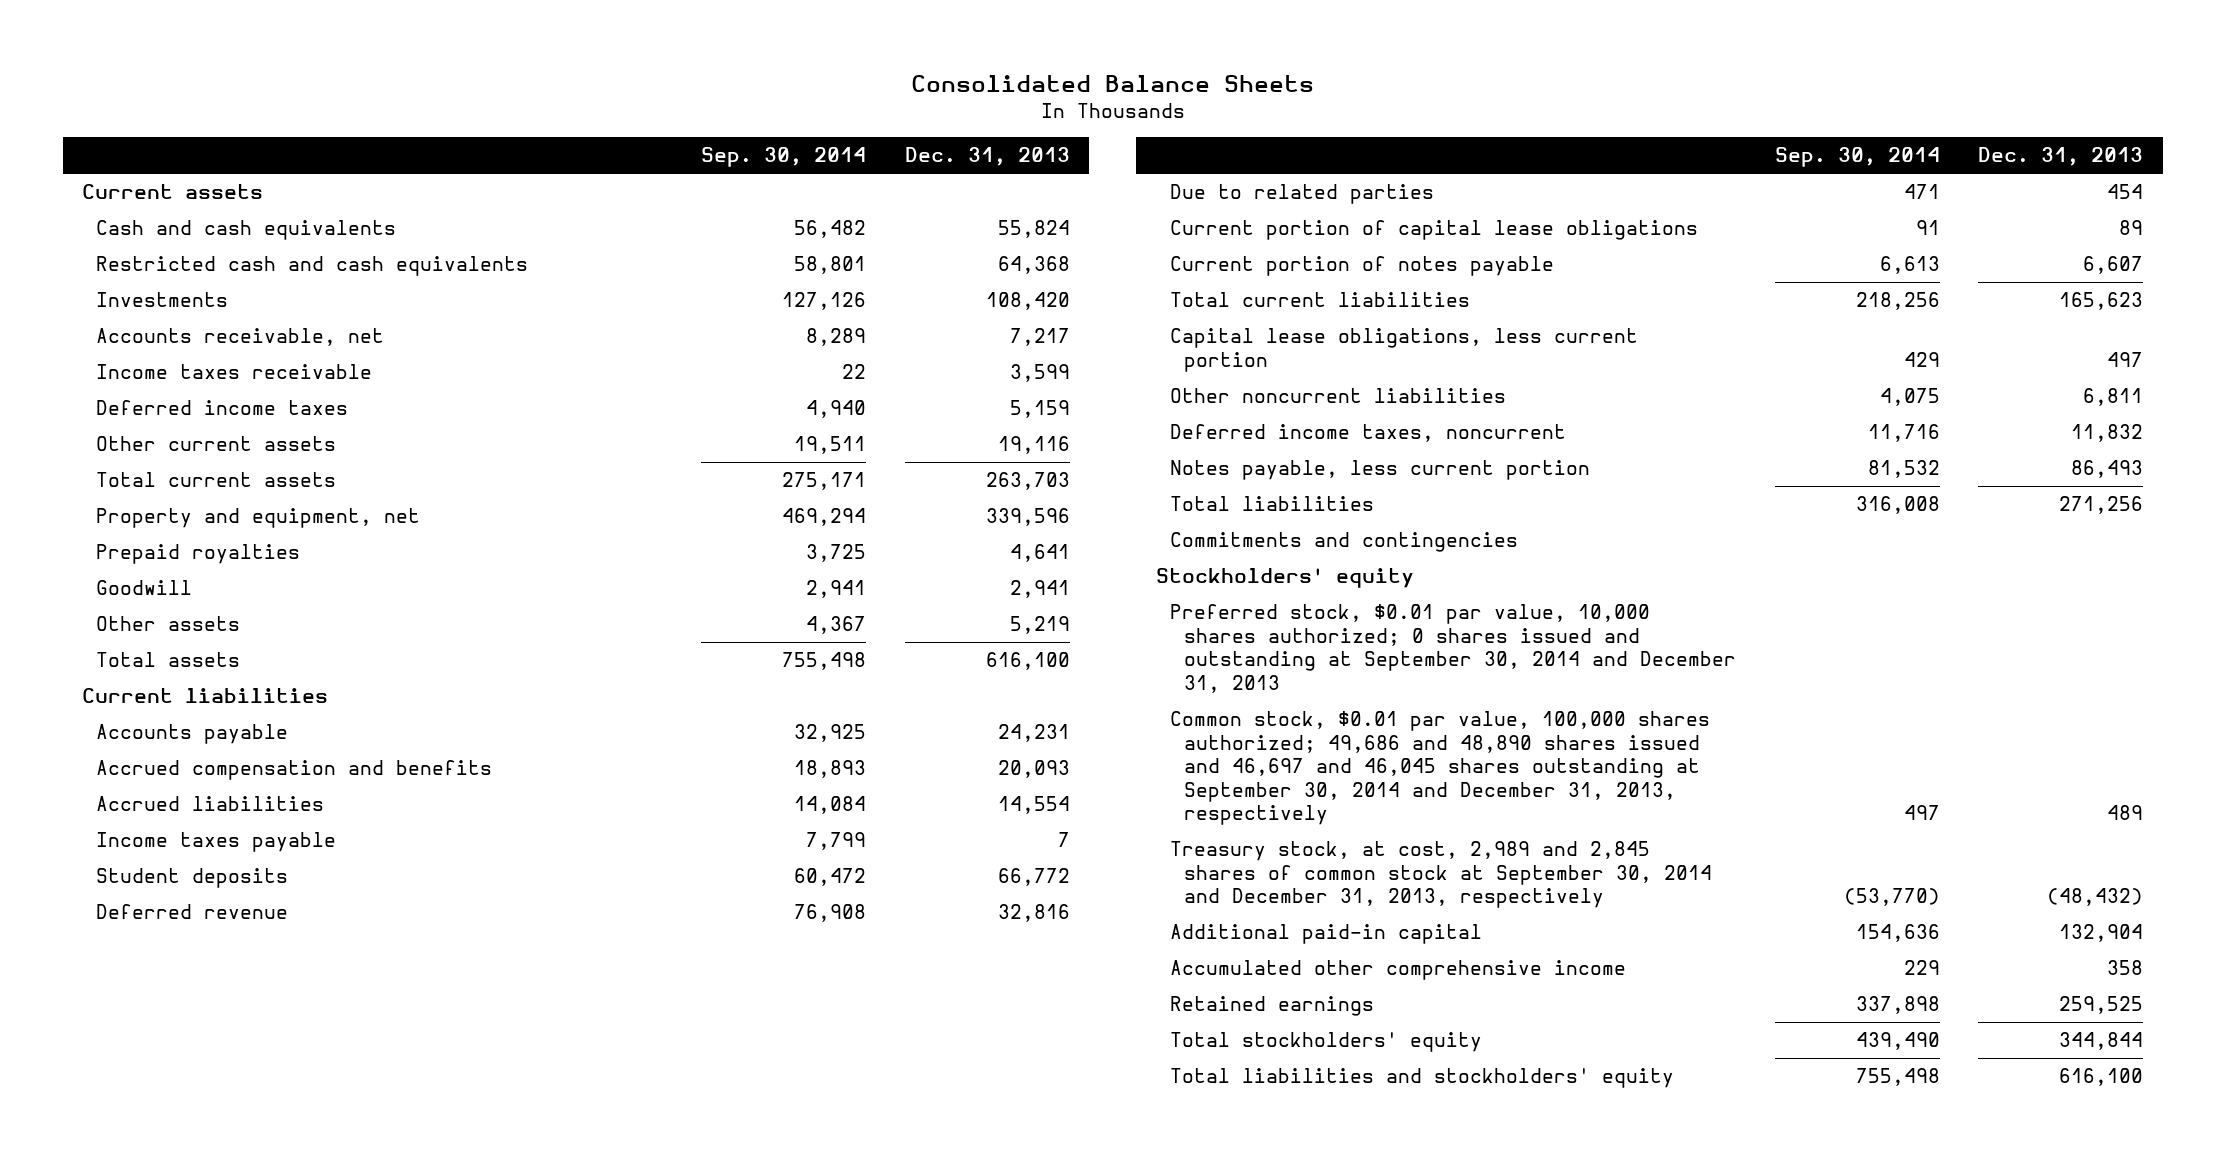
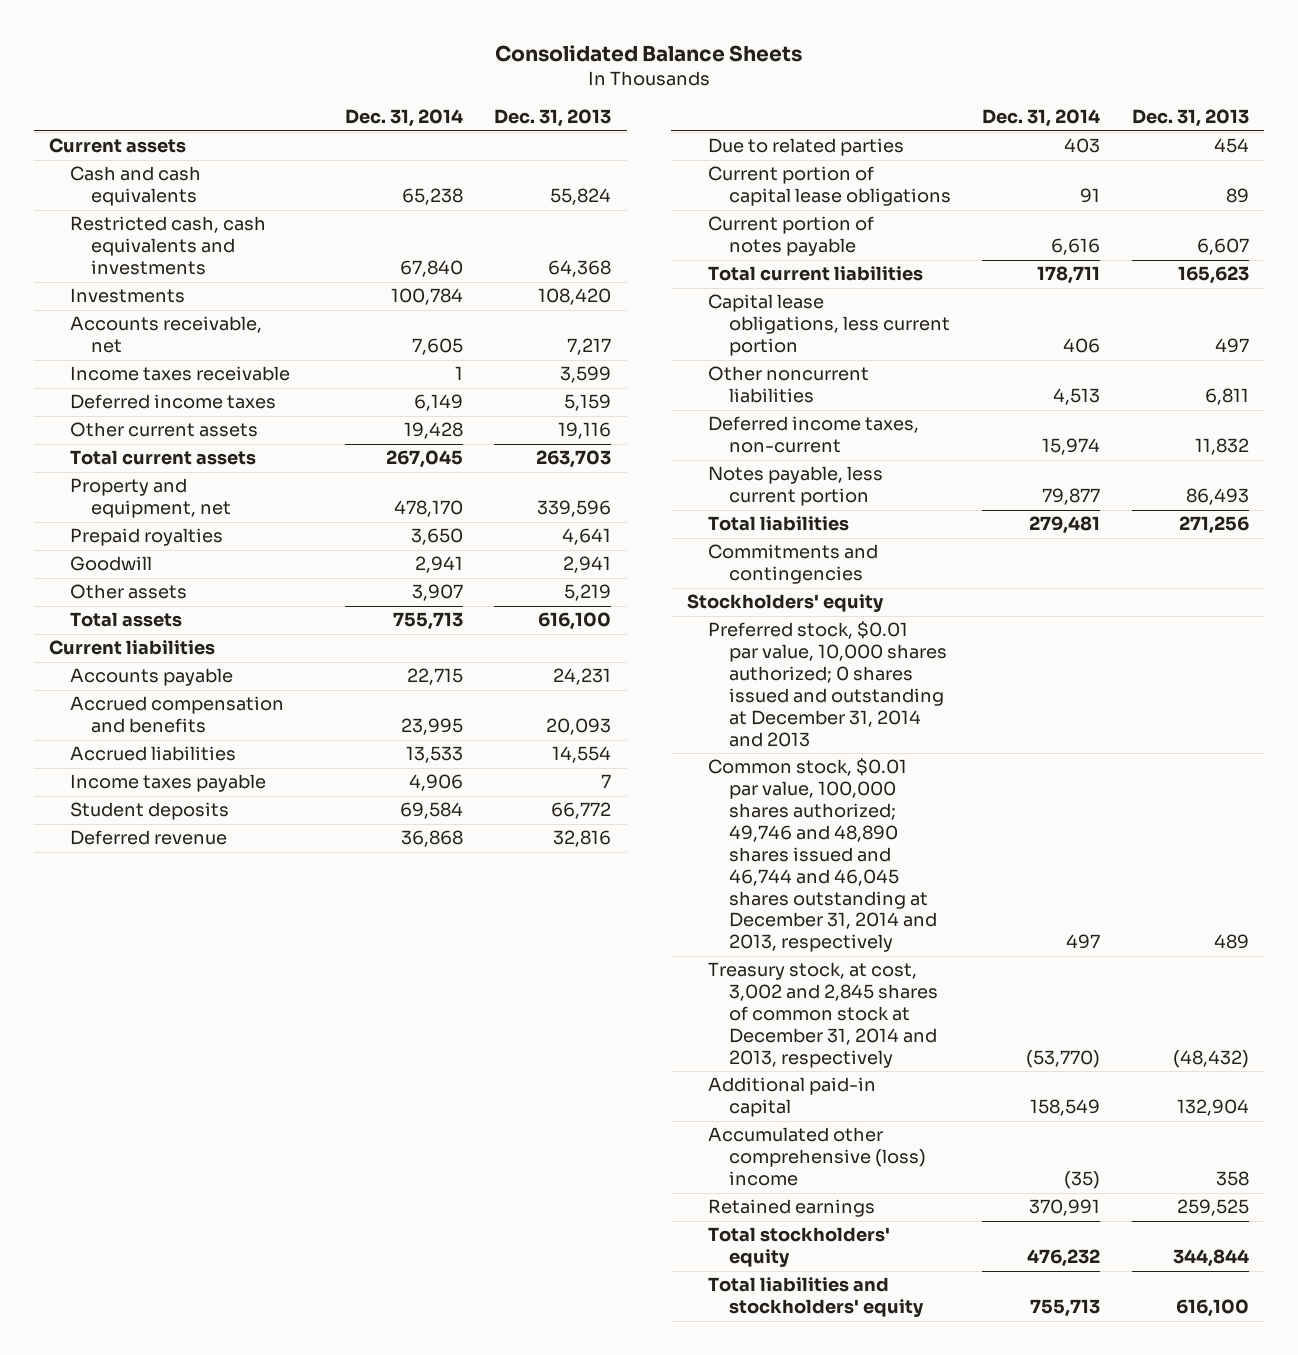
[700,147,866,168] Sep. 30, 2014 -> none
none -> [344,109,463,128] Dec. 31, 2014
[96,256,529,277] Restricted cash and cash equivalents -> [70,216,267,276] Restricted cash, cash equivalents and investments
[1169,424,1566,443] Deferred income taxes, noncurrent -> [708,416,920,454] Deferred income taxes, non-current
[1169,604,1737,693] Preferred stock, $0.01 par value, 10,000 shares authorized; 0 shares issued and outstanding at September 30, 2014 and December 31, 2013 -> [708,621,948,747] Preferred stock, $0.01 par value, 10,000 shares authorized; 0 shares issued and outstanding at December 31, 2014 and 2013
[1169,711,1710,826] Common stock, $0.01 par value, 100,000 shares authorized; 49,686 and 48,890 shares issued and 46,697 and 46,045 shares outstanding at September 30, 2014 and December 31, 2013, respectively -> [708,758,938,953] Common stock, $0.01 par value, 100,000 shares authorized; 49,746 and 48,890 shares issued and 46,744 and 46,045 shares outstanding at December 31, 2014 and 2013, respectively
[1169,841,1713,909] Treasury stock, at cost, 2,989 and 2,845 shares of common stock at September 30, 2014 and December 31, 2013, respectively -> [708,962,939,1068] Treasury stock, at cost, 3,002 and 2,845 shares of common stock at December 31, 2014 and 2013, respectively
[1169,960,1626,981] Accumulated other comprehensive income -> [708,1127,927,1187] Accumulated other comprehensive (loss) income

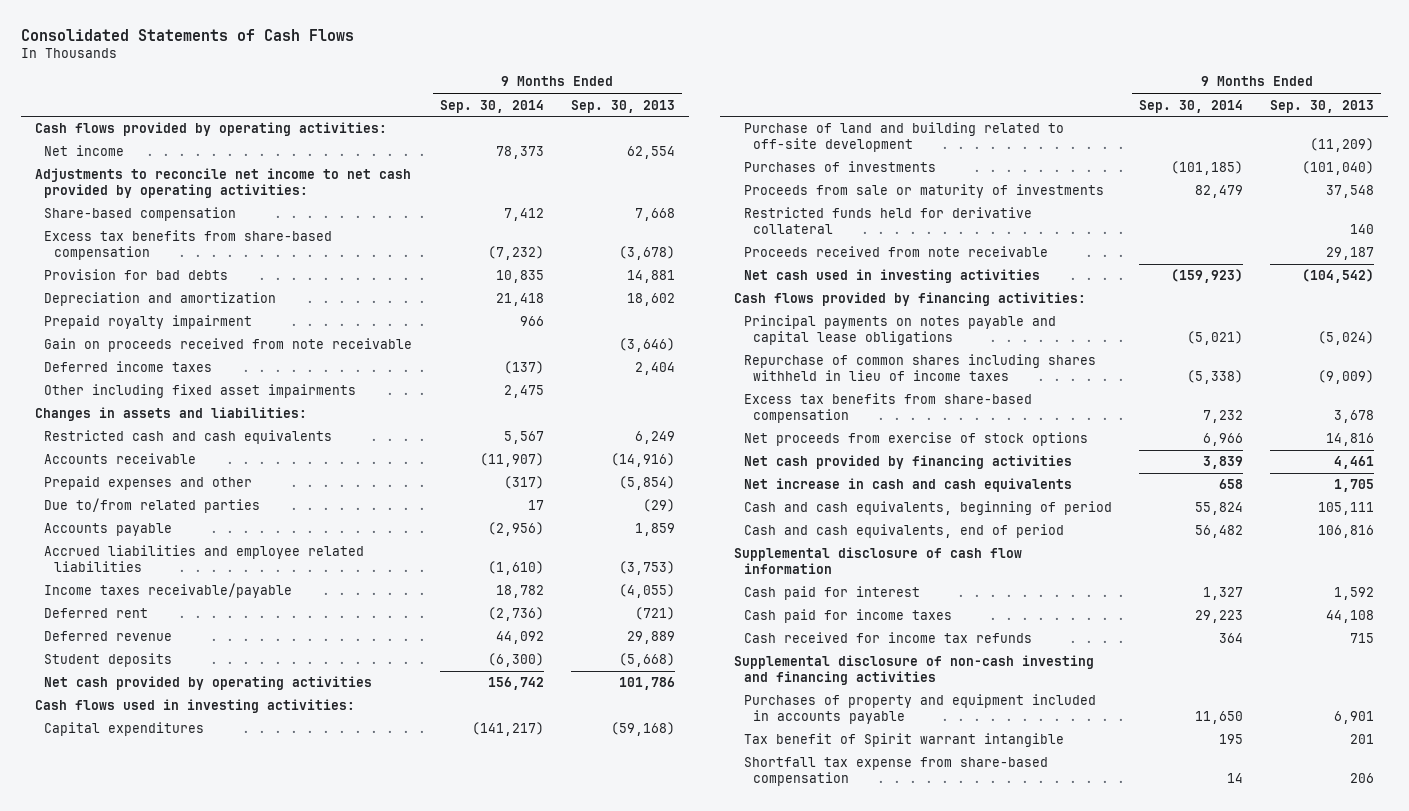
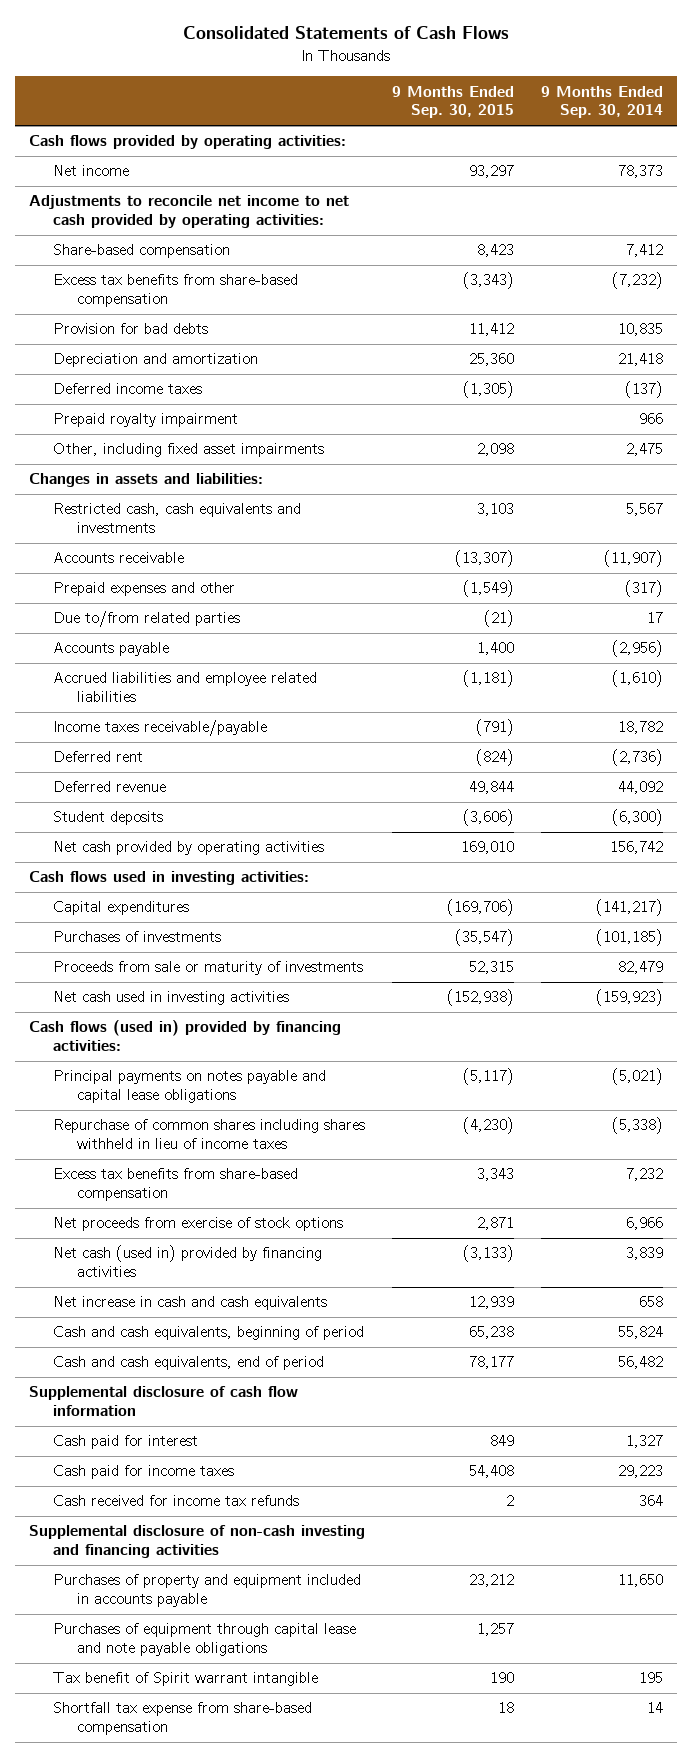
[571,99,676,113] Sep. 30, 2013 -> none
none -> [392,85,515,119] 9 Months Ended Sep. 30, 2015
[44,338,413,353] Gain on proceeds received from note receivable -> none
[44,315,253,330] Prepaid royalty impairment -> [53,413,239,428] Prepaid royalty impairment
[44,384,357,399] Other including fixed asset impairments -> [53,443,325,458] Other, including fixed asset impairments
[44,430,333,445] Restricted cash and cash equivalents -> [53,503,302,534] Restricted cash, cash equivalents and investments
[743,122,1064,152] Purchase of land and building related to off-site development -> none
[743,207,1032,234] Restricted funds held for derivative collateral -> none
[743,246,1048,258] Proceeds received from note receivable -> none
[734,292,1087,307] Cash flows provided by financing activities: -> [28,1020,341,1052] Cash flows (used in) provided by financing activities:
[743,455,1072,470] Net cash provided by financing activities -> [53,1245,323,1278] Net cash (used in) provided by financing activities
none -> [53,1623,357,1657] Purchases of equipment through capital lease and note payable obligations

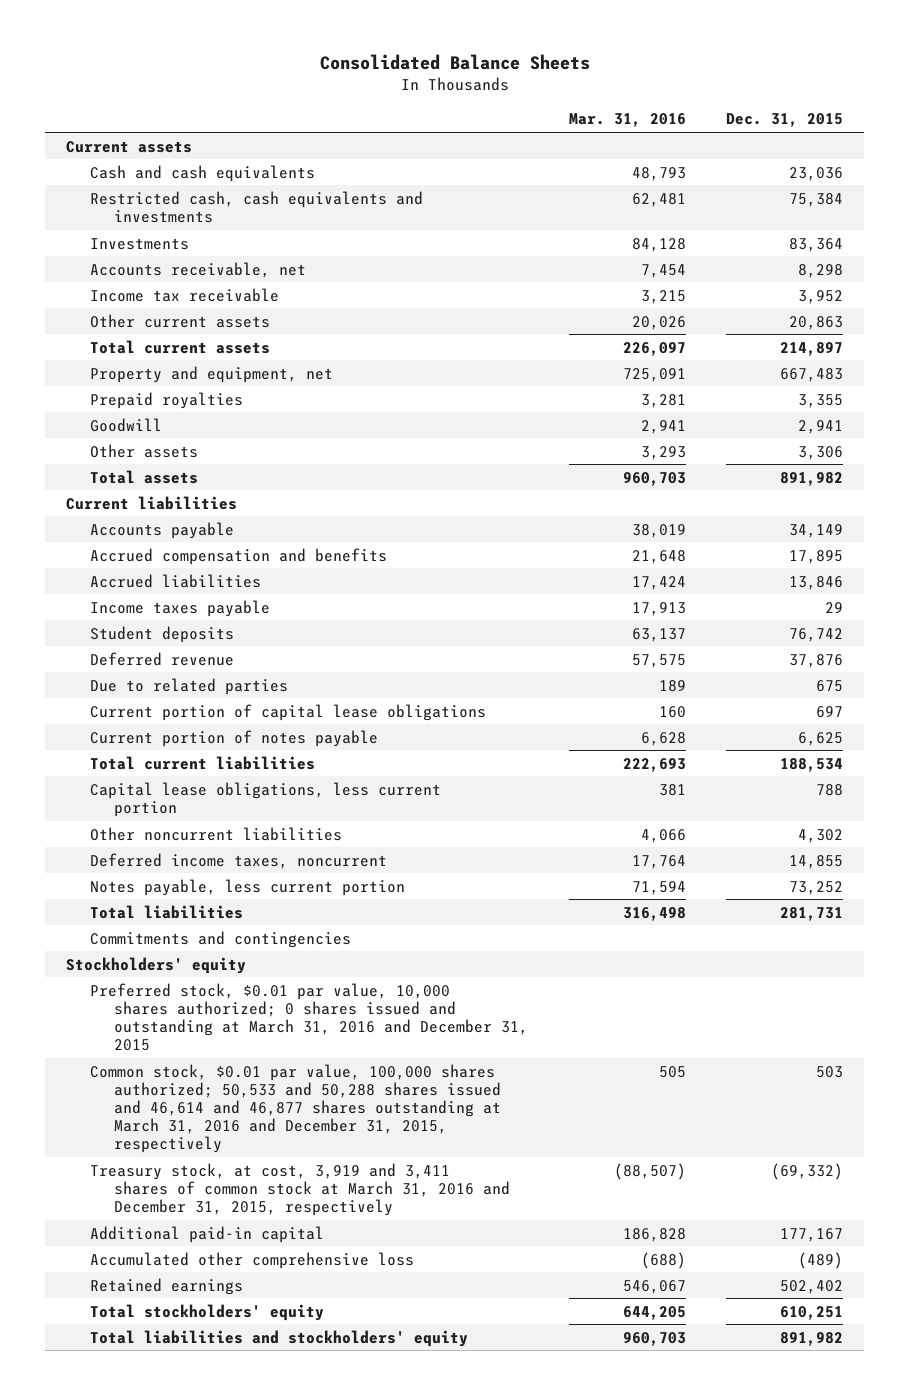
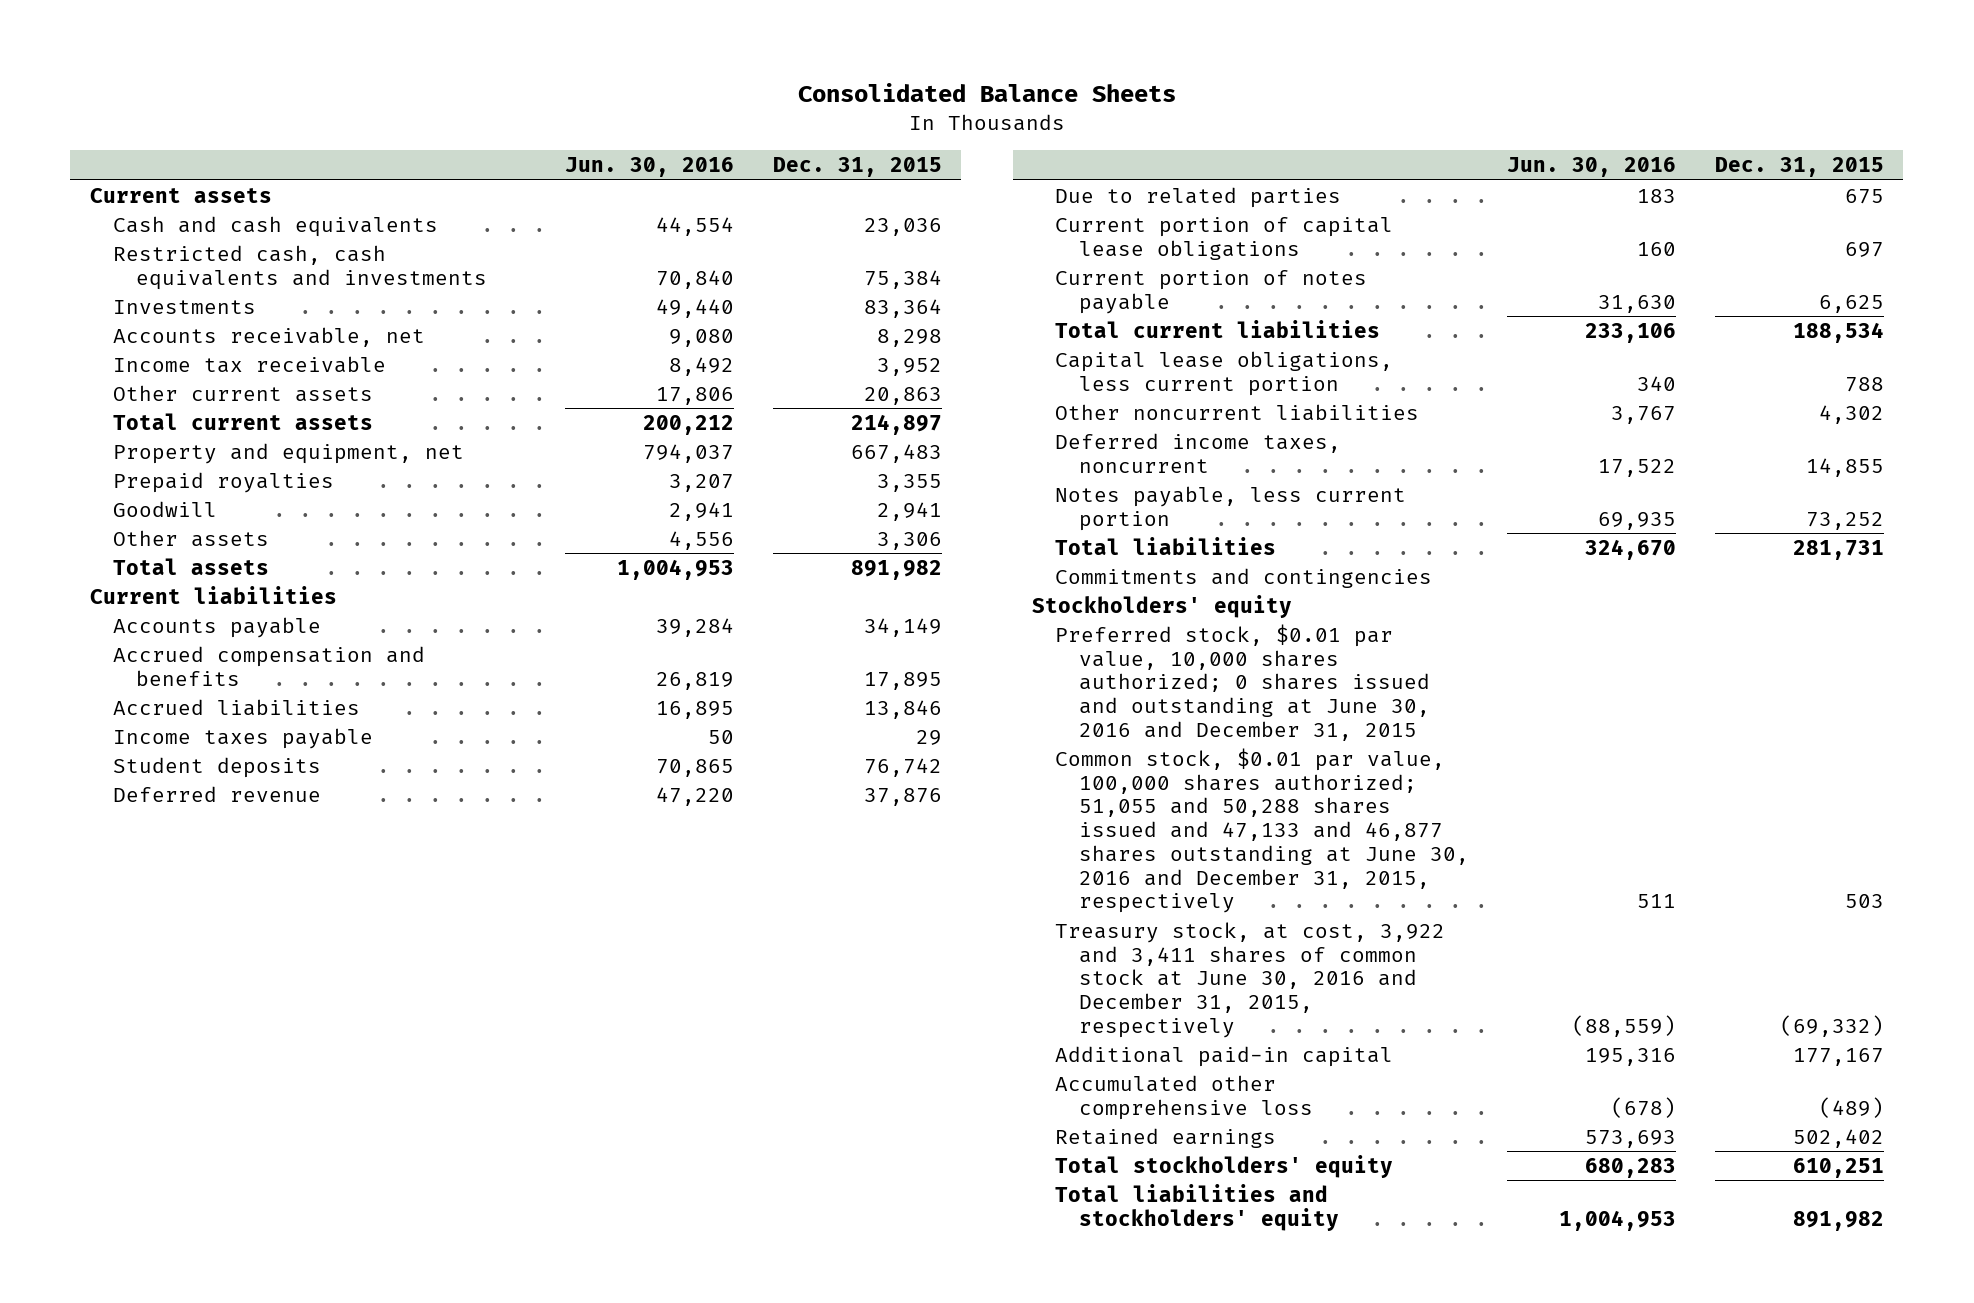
[568,113,686,128] Mar. 31, 2016 -> none
none -> [565,157,735,178] Jun. 30, 2016
[89,982,528,1052] Preferred stock, $0.01 par value, 10,000 shares authorized; 0 shares issued and outstanding at March 31, 2016 and December 31, 2015 -> [1055,623,1430,741] Preferred stock, $0.01 par value, 10,000 shares authorized; 0 shares issued and outstanding at June 30, 2016 and December 31, 2015
[89,1063,501,1154] Common stock, $0.01 par value, 100,000 shares authorized; 50,533 and 50,288 shares issued and 46,614 and 46,877 shares outstanding at March 31, 2016 and December 31, 2015, respectively -> [1055,747,1469,914] Common stock, $0.01 par value, 100,000 shares authorized; 51,055 and 50,288 shares issued and 47,133 and 46,877 shares outstanding at June 30, 2016 and December 31, 2015, respectively
[89,1162,510,1217] Treasury stock, at cost, 3,919 and 3,411 shares of common stock at March 31, 2016 and December 31, 2015, respectively -> [1055,921,1446,1038] Treasury stock, at cost, 3,922 and 3,411 shares of common stock at June 30, 2016 and December 31, 2015, respectively

